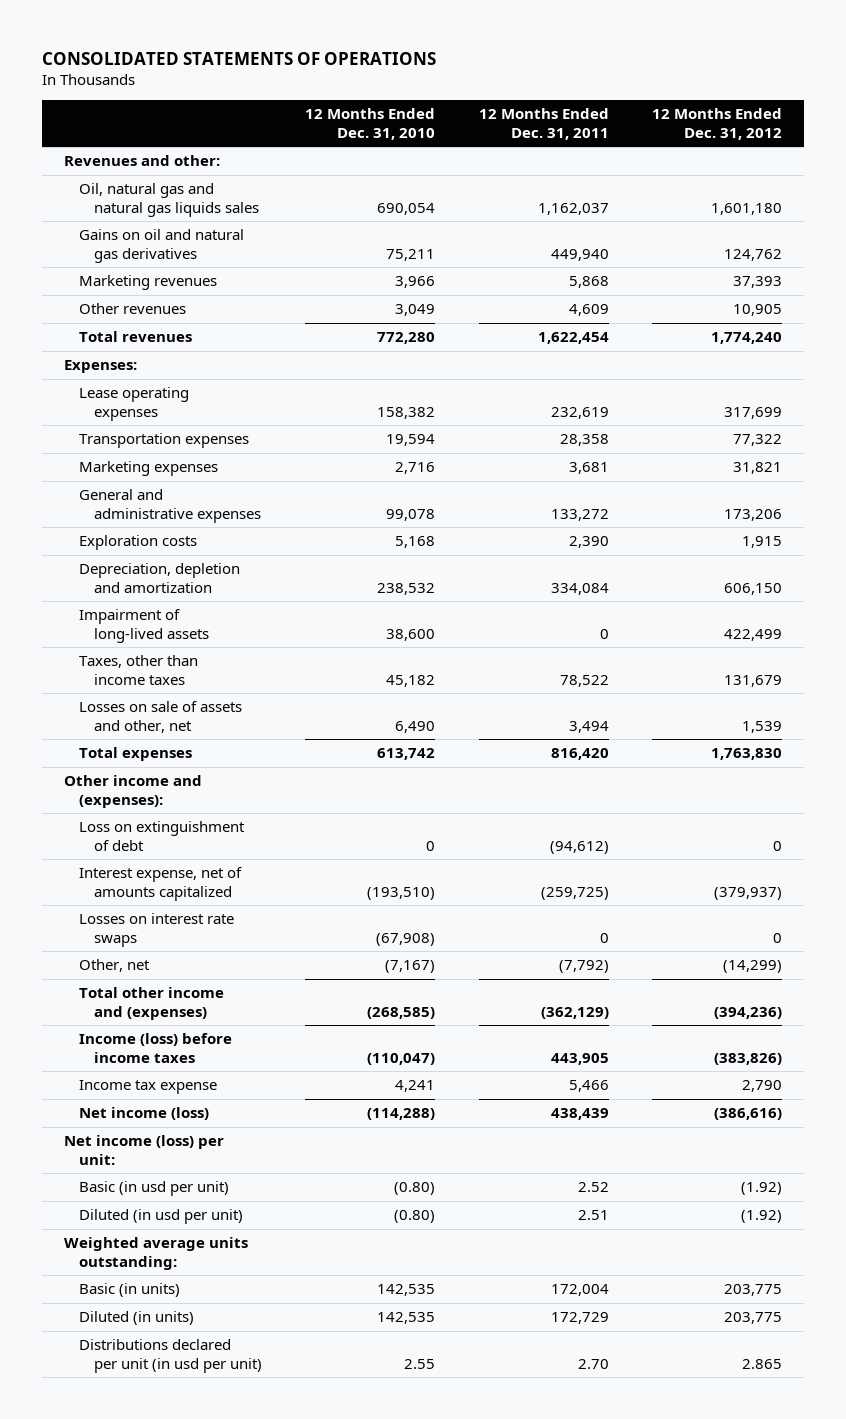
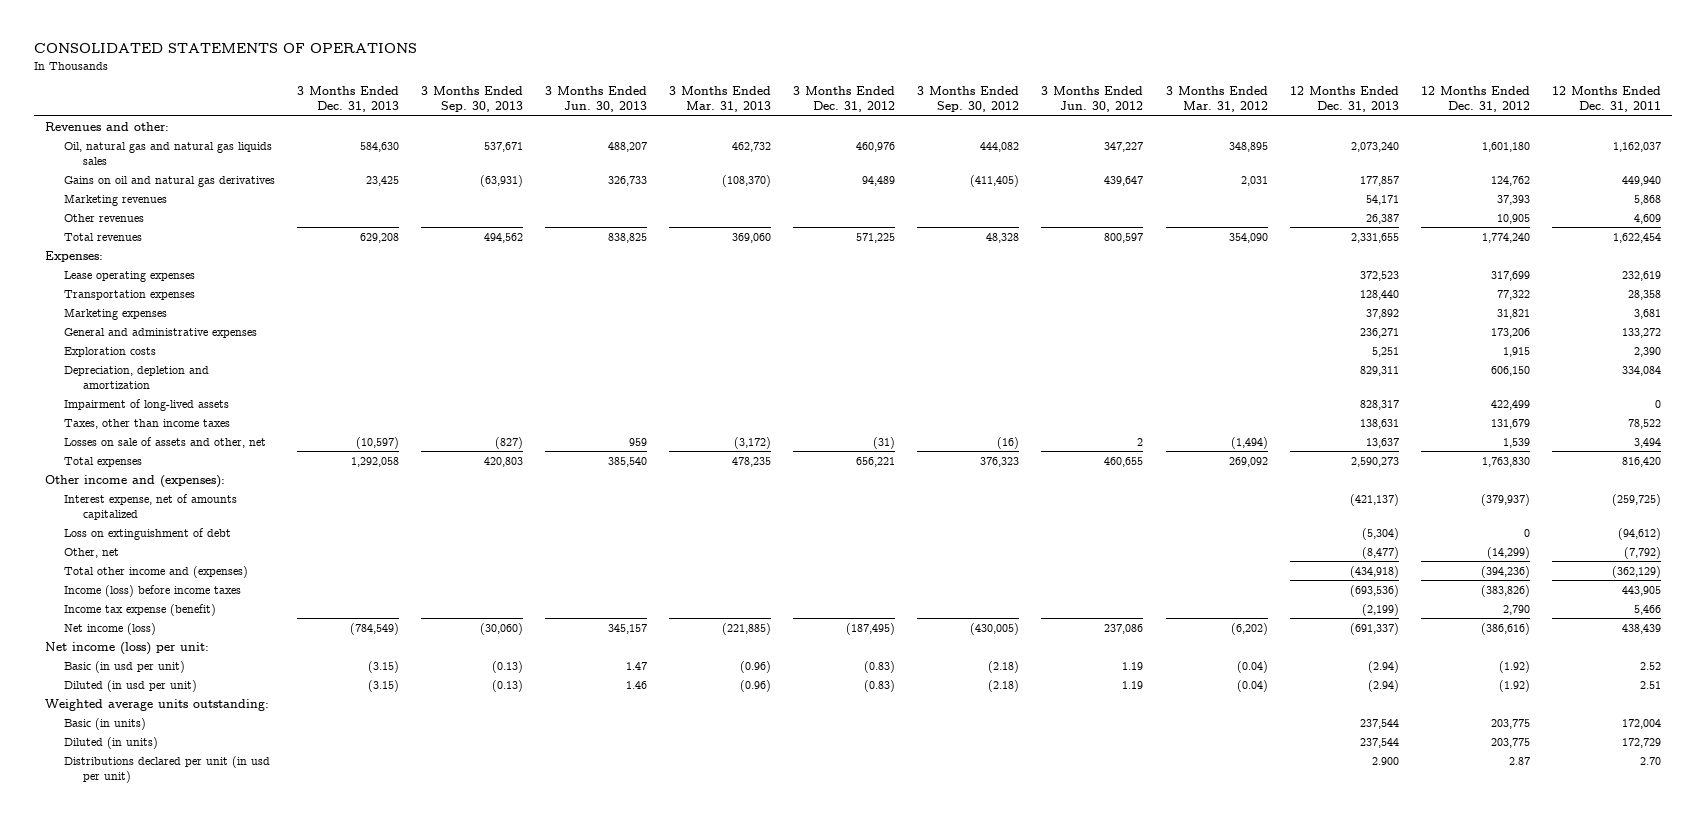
[305,108,436,140] 12 Months Ended Dec. 31, 2010 -> none
none -> [297,86,400,113] 3 Months Ended Dec. 31, 2013
none -> [421,86,524,113] 3 Months Ended Sep. 30, 2013
none -> [545,86,648,113] 3 Months Ended Jun. 30, 2013
none -> [669,86,772,113] 3 Months Ended Mar. 31, 2013
none -> [793,86,896,113] 3 Months Ended Dec. 31, 2012
none -> [917,86,1020,113] 3 Months Ended Sep. 30, 2012
none -> [1041,86,1144,113] 3 Months Ended Jun. 30, 2012
none -> [1165,86,1268,113] 3 Months Ended Mar. 31, 2012
none -> [1289,86,1399,113] 12 Months Ended Dec. 31, 2013
[78,913,234,947] Losses on interest rate swaps -> none
[78,821,245,851] Loss on extinguishment of debt -> [64,527,232,540] Loss on extinguishment of debt
[78,1080,217,1095] Income tax expense -> [64,603,217,616] Income tax expense (benefit)
[741,1358,782,1369] 2.865 -> [1508,756,1530,765] 2.87

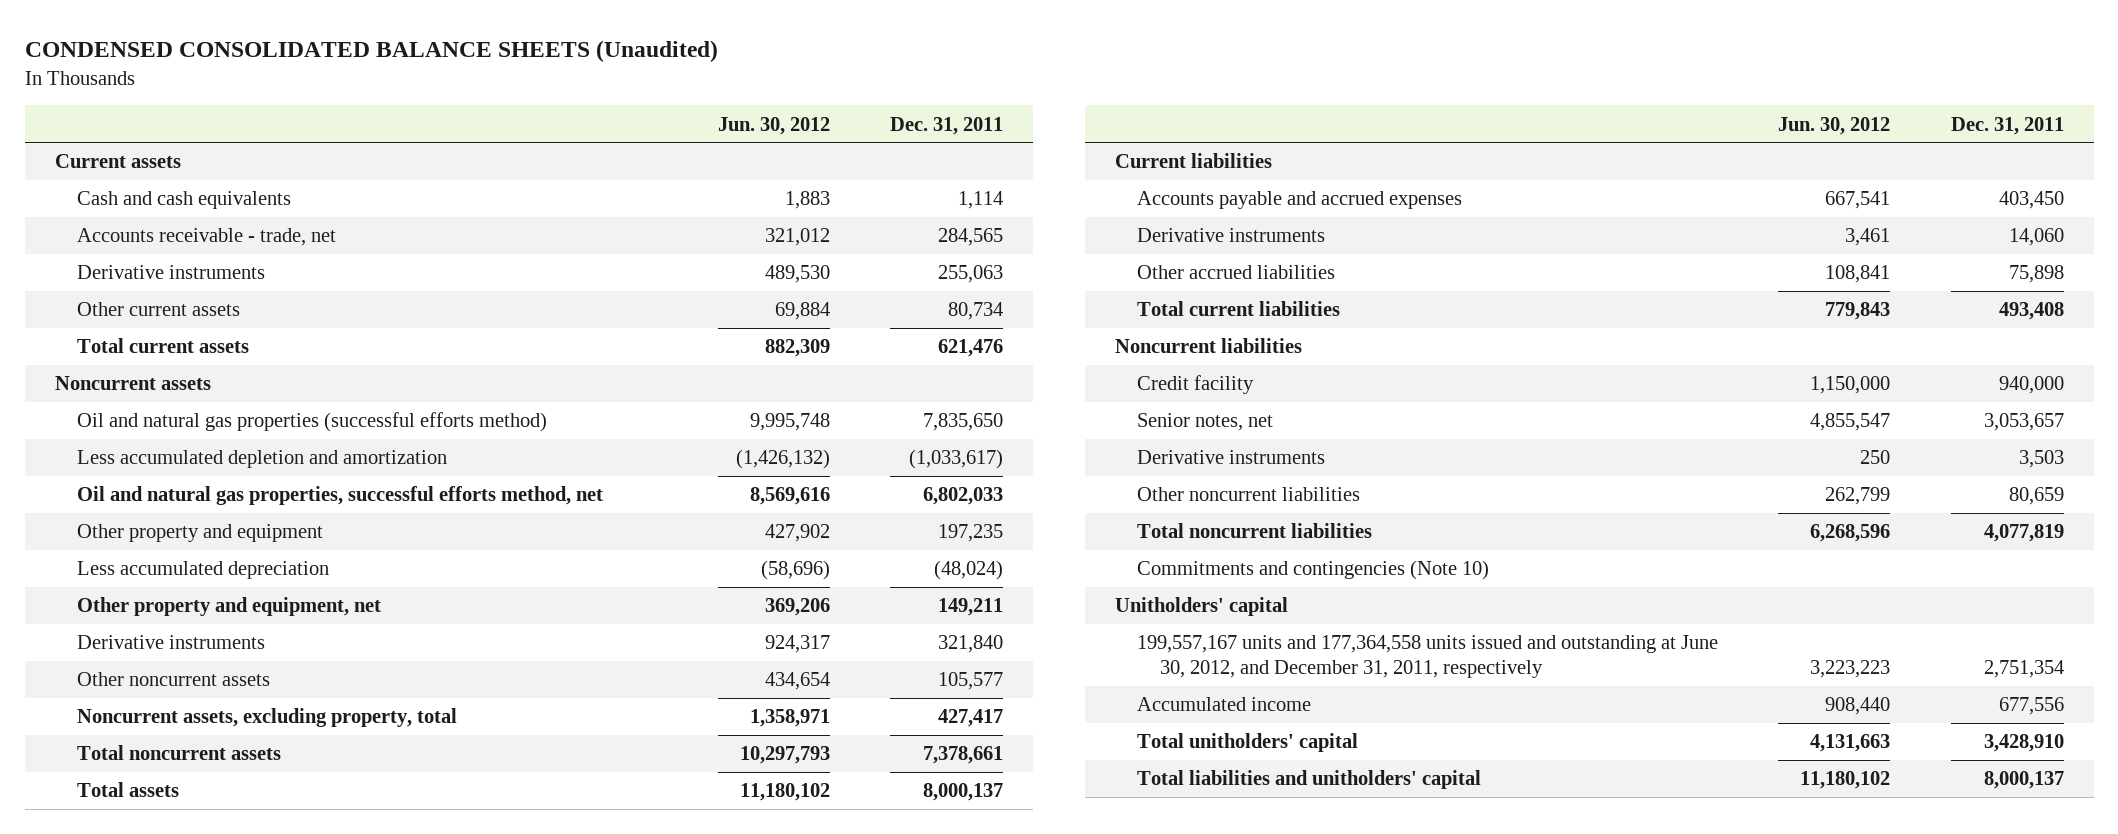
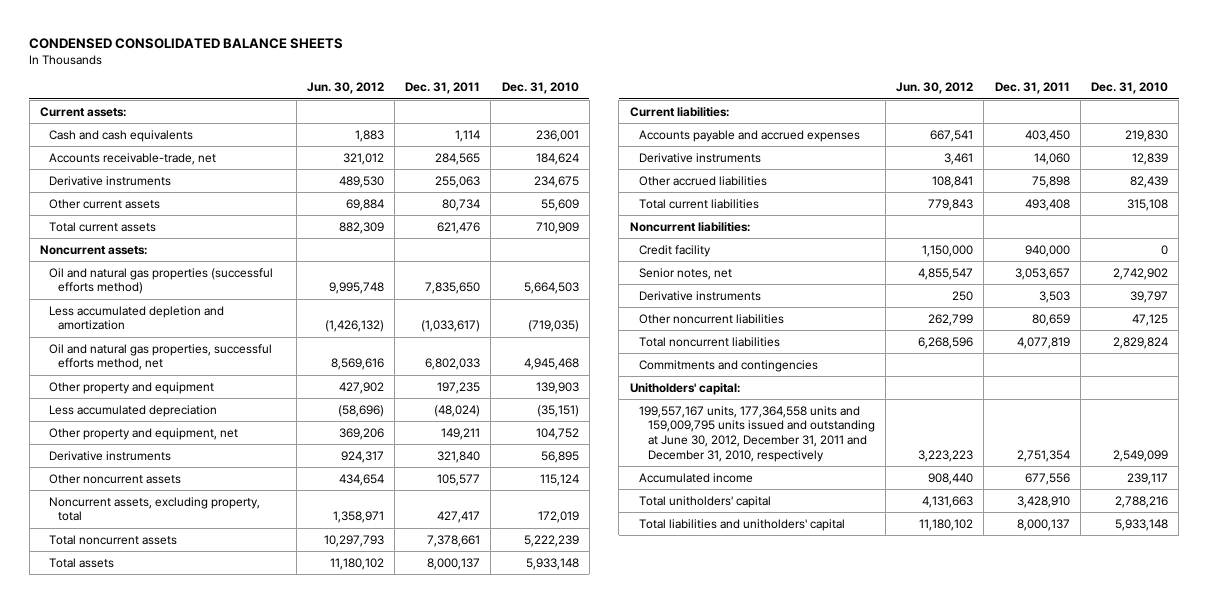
[24,39,718,62] CONDENSED CONSOLIDATED BALANCE SHEETS (Unaudited) -> [29,37,344,49] CONDENSED CONSOLIDATED BALANCE SHEETS
none -> [501,82,579,95] Dec. 31, 2010
[54,154,181,169] Current assets -> [40,106,127,117] Current assets:
[77,228,337,247] Accounts receivable - trade, net -> [49,152,217,165] Accounts receivable-trade, net
[54,376,211,391] Noncurrent assets -> [40,244,148,255] Noncurrent assets:
[1115,153,1273,169] Current liabilities -> [629,106,729,117] Current liabilities:
[1115,338,1303,354] Noncurrent liabilities -> [629,221,750,232] Noncurrent liabilities:
[1137,560,1490,581] Commitments and contingencies (Note 10) -> [638,359,818,372] Commitments and contingencies
[1115,597,1289,617] Unitholders' capital -> [629,382,740,395] Unitholders' capital:
[1137,635,1719,679] 199,557,167 units and 177,364,558 units issued and outstanding at June 30, 2012, and December 31, 2011, respectively -> [638,405,875,462] 199,557,167 units, 177,364,558 units and 159,009,795 units issued and outstanding at June 30, 2012, December 31, 2011 and December 31, 2010, respectively

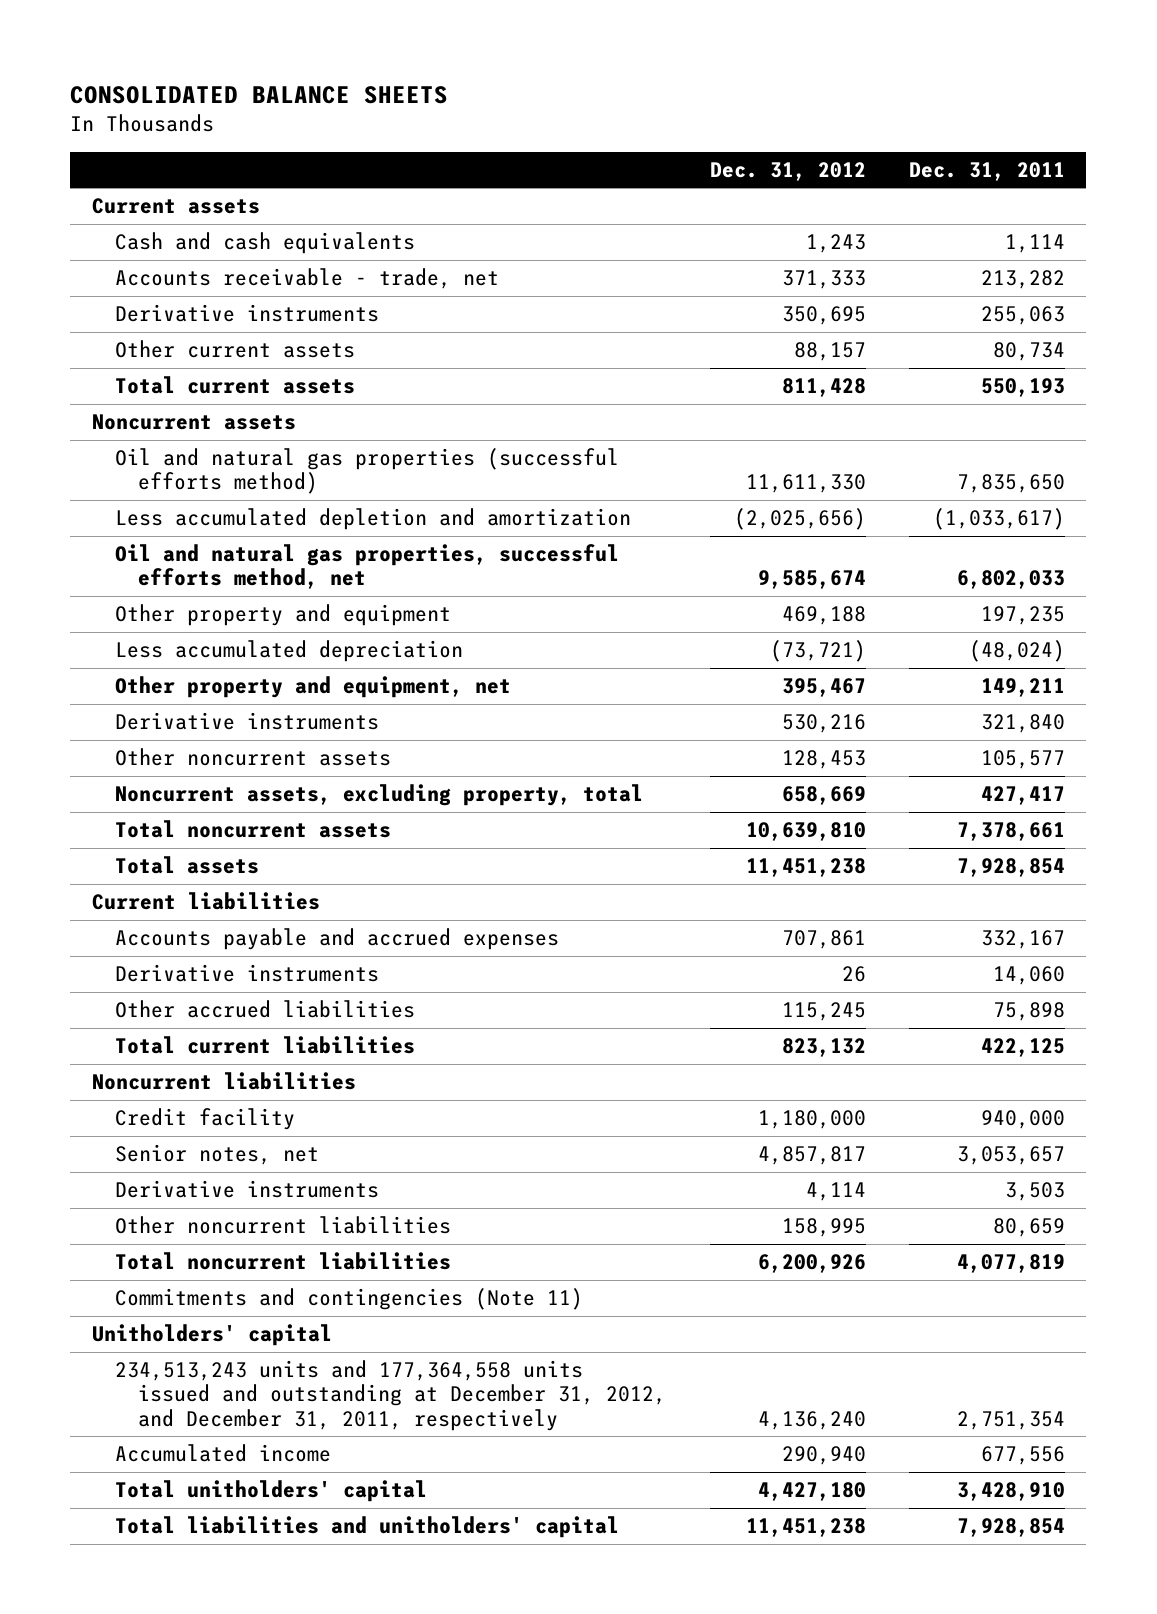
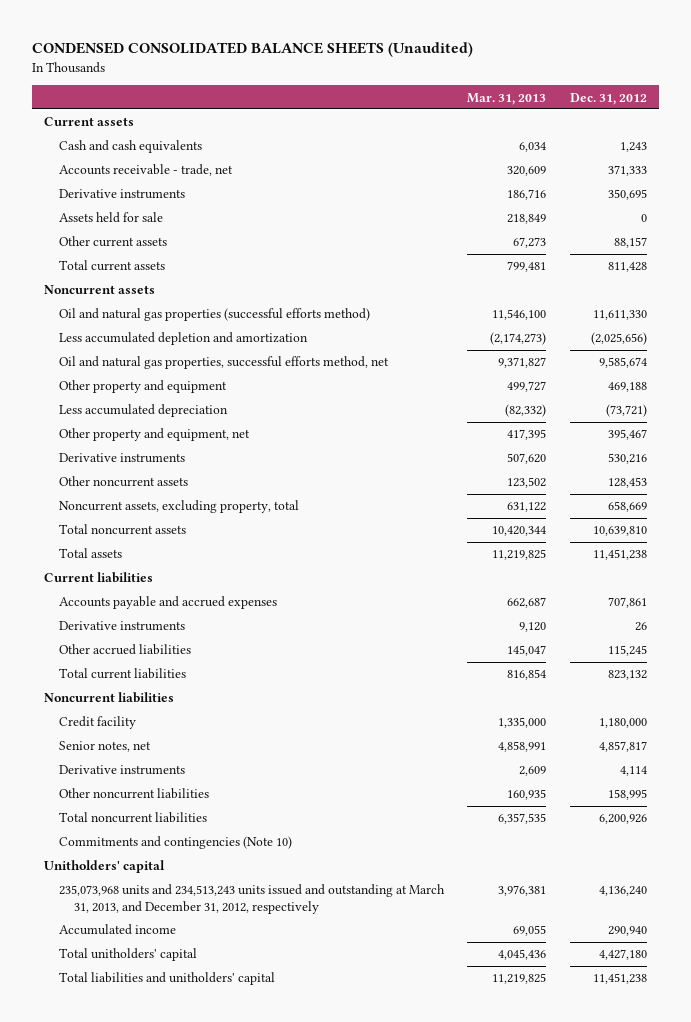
[70,85,449,104] CONSOLIDATED BALANCE SHEETS -> [32,42,474,58] CONDENSED CONSOLIDATED BALANCE SHEETS (Unaudited)
[908,161,1065,181] Dec. 31, 2011 -> none
none -> [467,92,547,105] Mar. 31, 2013
none -> [59,212,164,224] Assets held for sale
[115,1288,584,1311] Commitments and contingencies (Note 11) -> [59,836,293,850] Commitments and contingencies (Note 10)
[115,1360,667,1431] 234,513,243 units and 177,364,558 units issued and outstanding at December 31, 2012, and December 31, 2011, respectively -> [59,884,446,914] 235,073,968 units and 234,513,243 units issued and outstanding at March 31, 2013, and December 31, 2012, respectively

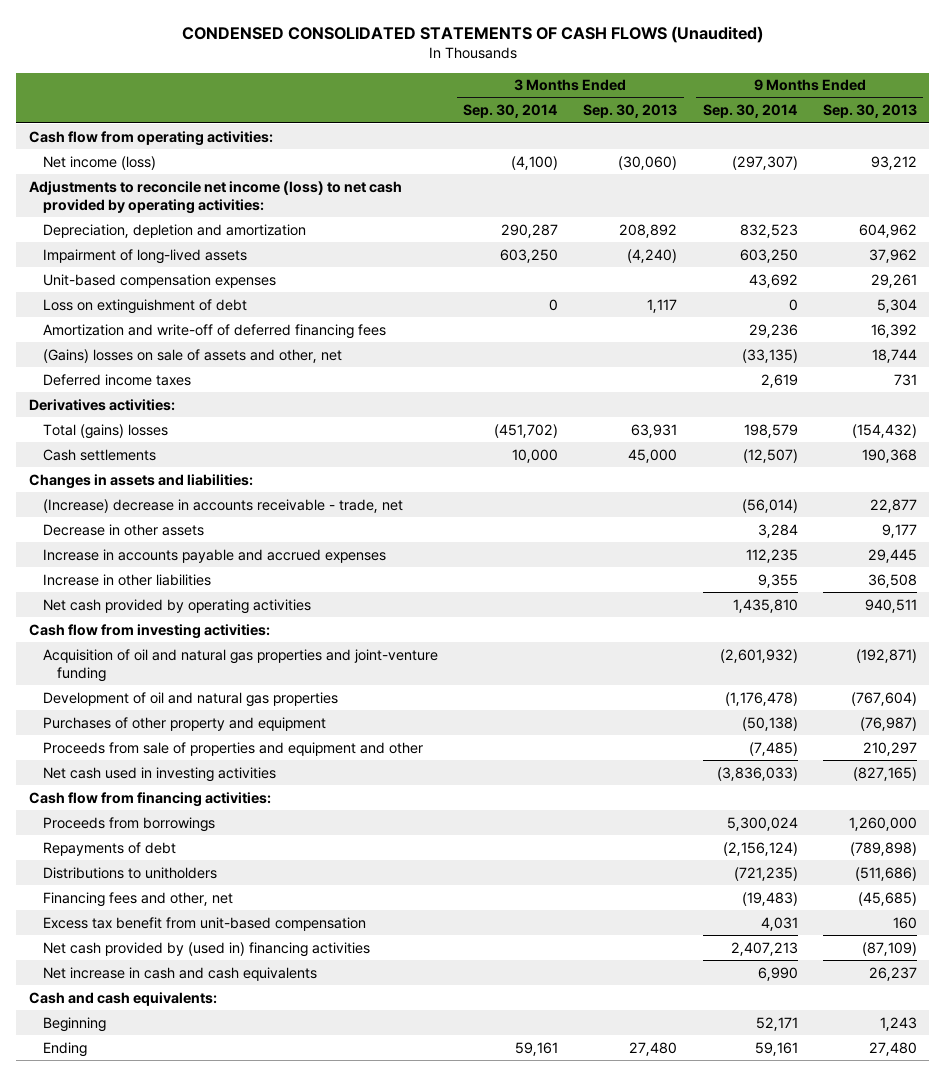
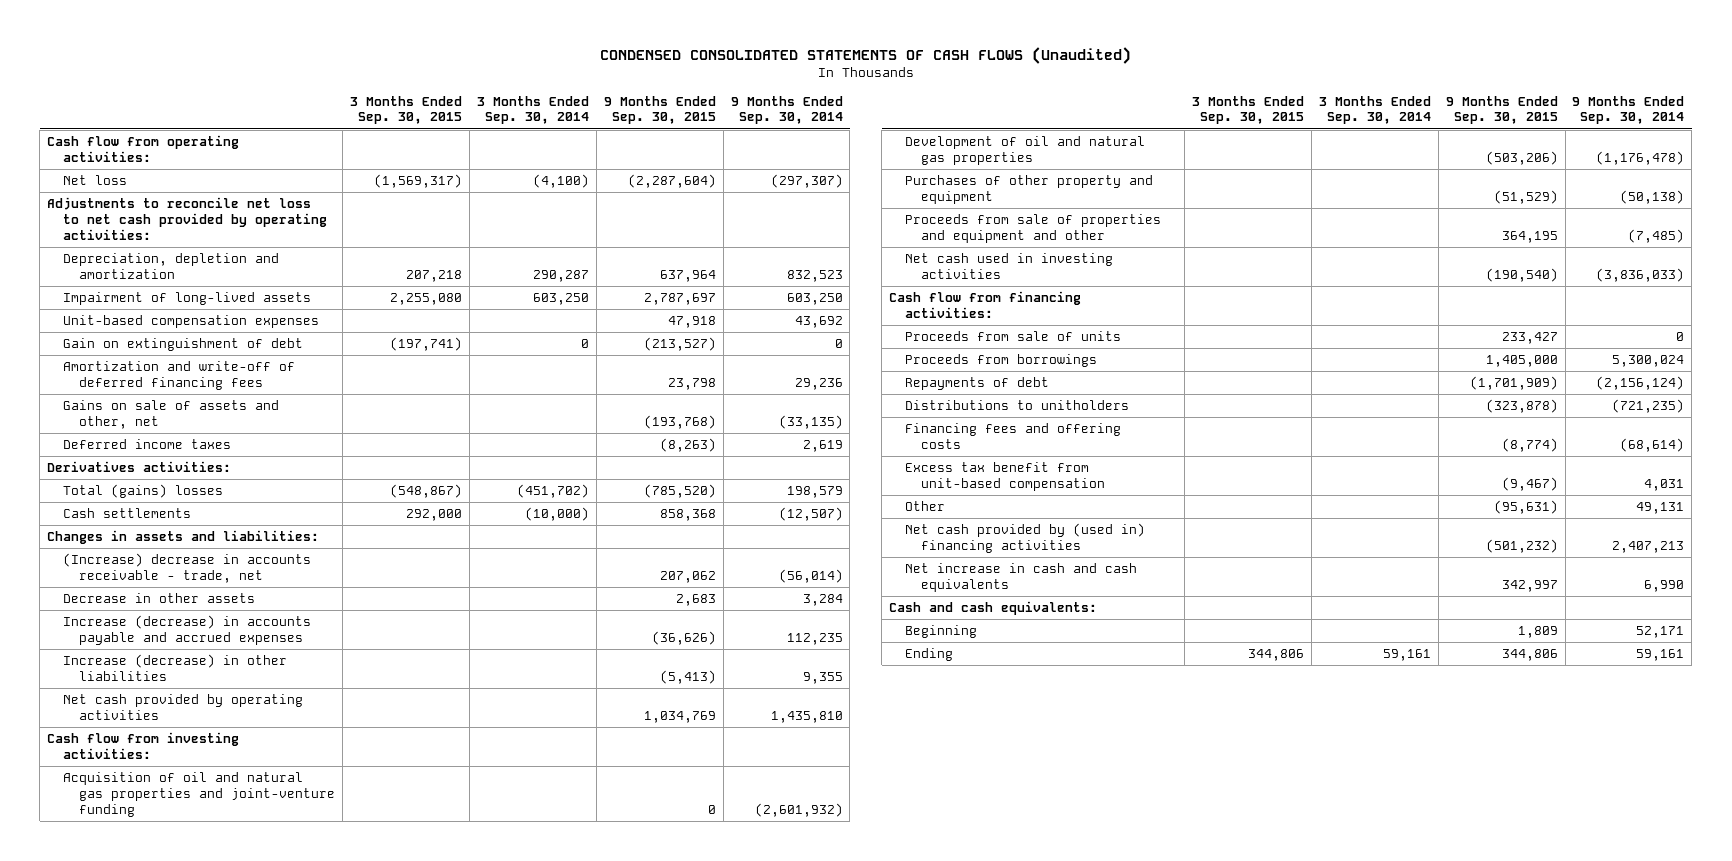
[583,104,678,119] Sep. 30, 2013 -> none
[822,104,917,119] Sep. 30, 2013 -> none
none -> [349,95,462,125] 3 Months Ended Sep. 30, 2015
none -> [603,95,716,125] 9 Months Ended Sep. 30, 2015
[42,155,156,170] Net income (loss) -> [63,175,128,186] Net loss
[28,180,402,214] Adjustments to reconcile net income (loss) to net cash provided by operating activities: -> [47,197,328,241] Adjustments to reconcile net loss to net cash provided by operating activities:
[42,298,247,314] Loss on extinguishment of debt -> [63,338,304,352] Gain on extinguishment of debt
[42,348,342,363] (Gains) losses on sale of assets and other, net -> [63,400,280,430] Gains on sale of assets and other, net
[512,448,559,463] 10,000 -> [524,507,589,522] (10,000)
[42,548,386,563] Increase in accounts payable and accrued expenses -> [63,615,312,646] Increase (decrease) in accounts payable and accrued expenses
[42,573,211,586] Increase in other liabilities -> [63,654,288,682] Increase (decrease) in other liabilities
none -> [905,331,1122,342] Proceeds from sale of units
[42,891,233,907] Financing fees and other, net -> none
none -> [905,423,1122,450] Financing fees and offering costs
none -> [905,501,946,512] Other

